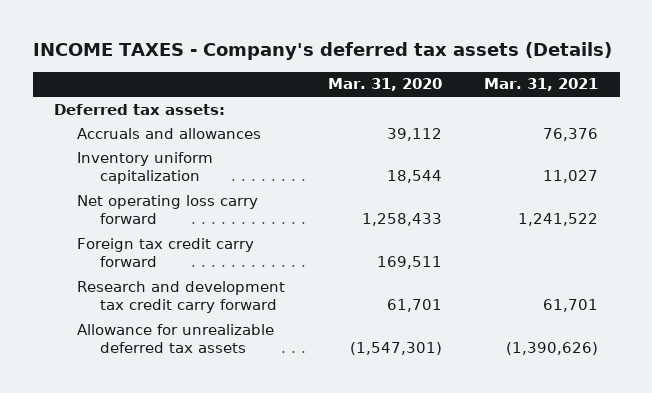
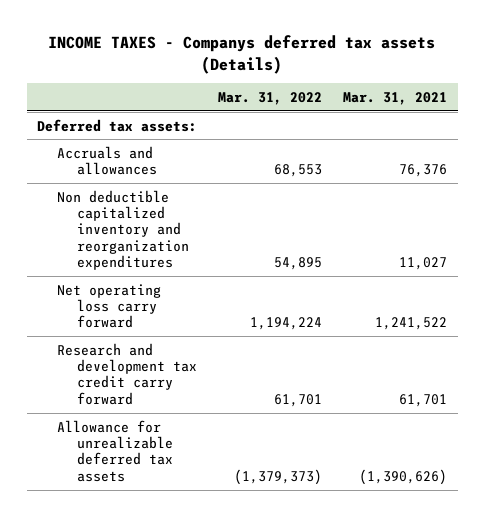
[32,42,612,61] INCOME TAXES - Company's deferred tax assets (Details) -> [48,35,436,74] INCOME TAXES - Companys deferred tax assets (Details)
[327,78,442,92] Mar. 31, 2020 -> none
none -> [218,91,323,105] Mar. 31, 2022
[77,151,214,185] Inventory uniform capitalization -> [56,189,189,271] Non deductible capitalized inventory and reorganization expenditures
[77,237,255,268] Foreign tax credit carry forward -> none

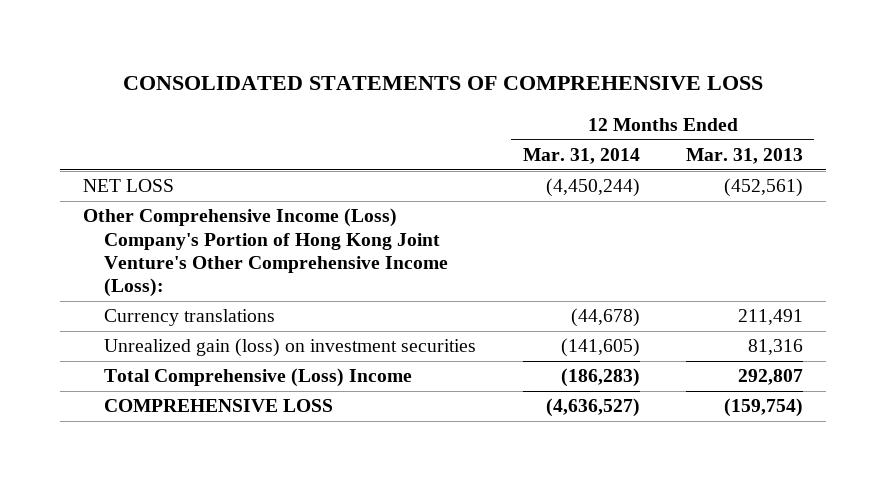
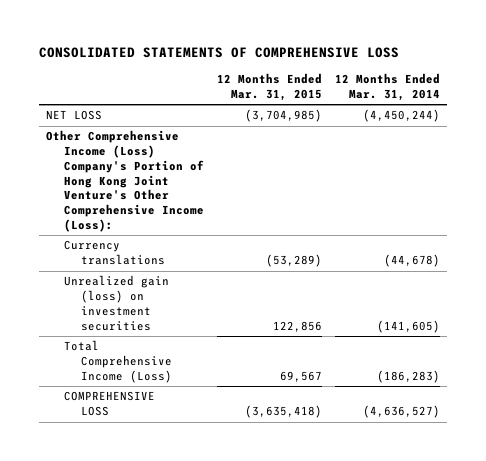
[685,147,803,164] Mar. 31, 2013 -> none
none -> [217,73,323,102] 12 Months Ended Mar. 31, 2015
[104,368,413,388] Total Comprehensive (Loss) Income -> [63,340,173,383] Total Comprehensive Income (Loss)

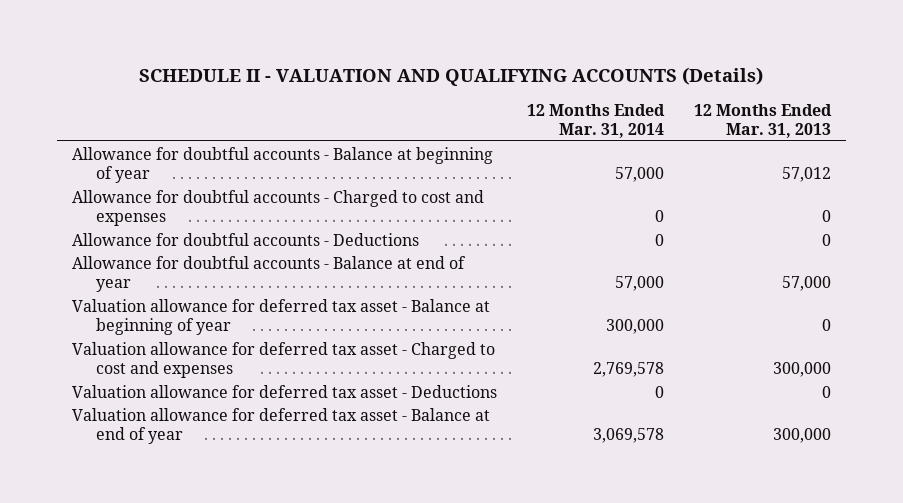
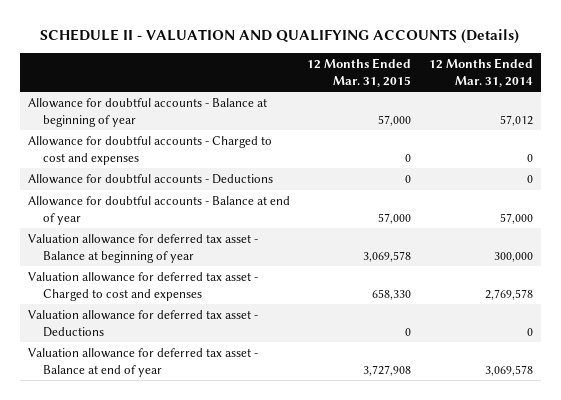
[694,103,833,138] 12 Months Ended Mar. 31, 2013 -> none
none -> [307,58,412,87] 12 Months Ended Mar. 31, 2015
[614,166,664,182] 57,000 -> [499,114,533,126] 57,012

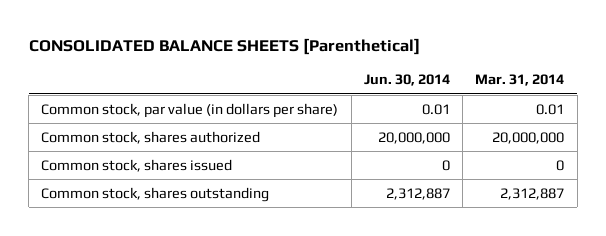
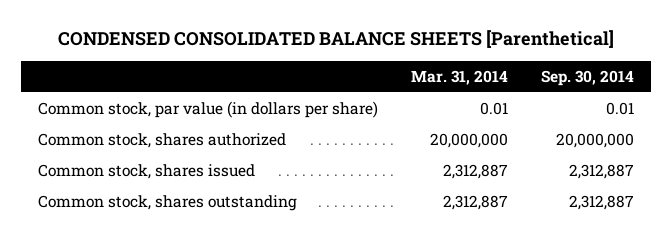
[28,38,420,56] CONSOLIDATED BALANCE SHEETS [Parenthetical] -> [58,30,615,49] CONDENSED CONSOLIDATED BALANCE SHEETS [Parenthetical]
[363,74,450,87] Jun. 30, 2014 -> none
none -> [541,69,635,86] Sep. 30, 2014
[556,159,565,171] 0 -> [443,163,509,179] 2,312,887

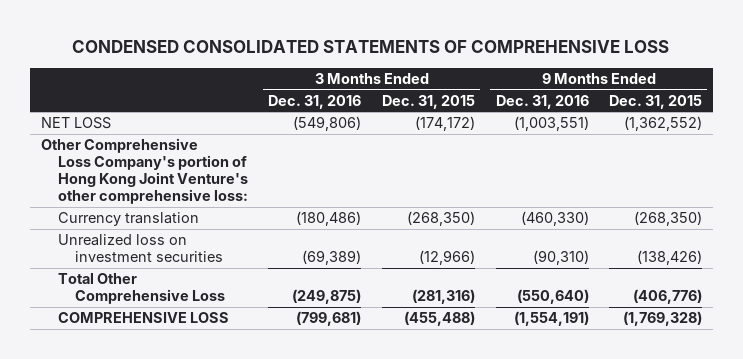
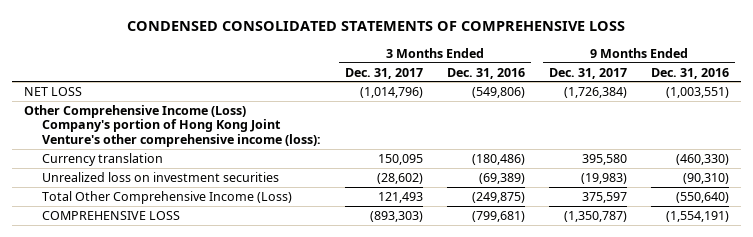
[382,94,476,109] Dec. 31, 2015 -> none
[609,94,703,109] Dec. 31, 2015 -> none
none -> [344,67,423,79] Dec. 31, 2017
none -> [548,67,627,79] Dec. 31, 2017
[40,138,248,205] Other Comprehensive Loss Company's portion of Hong Kong Joint Venture's other comprehensive loss: -> [24,104,321,148] Other Comprehensive Income (Loss) Company's portion of Hong Kong Joint Venture's other comprehensive income (loss):
[57,273,226,305] Total Other Comprehensive Loss -> [41,190,292,204] Total Other Comprehensive Income (Loss)

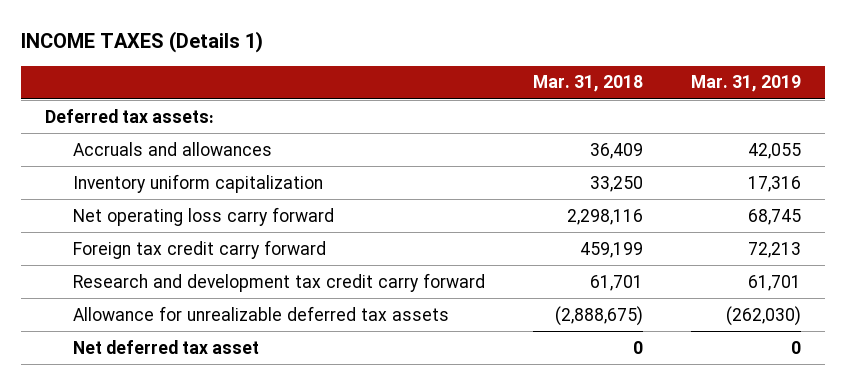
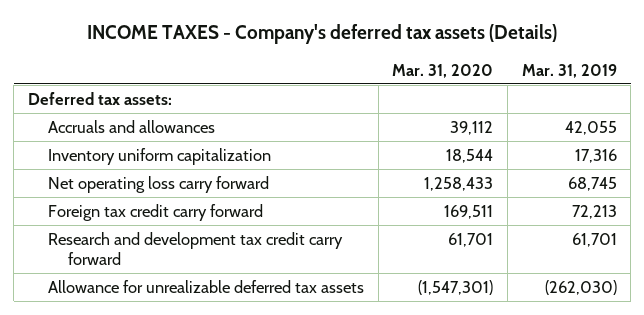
[21,31,264,54] INCOME TAXES (Details 1) -> [87,24,558,45] INCOME TAXES - Company's deferred tax assets (Details)
[532,75,643,93] Mar. 31, 2018 -> none
none -> [392,63,494,78] Mar. 31, 2020
[72,339,259,354] Net deferred tax asset -> none

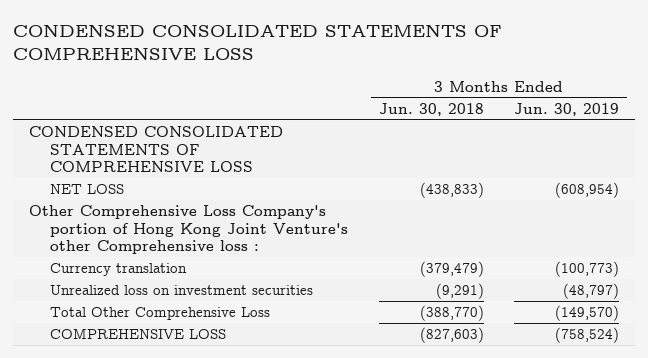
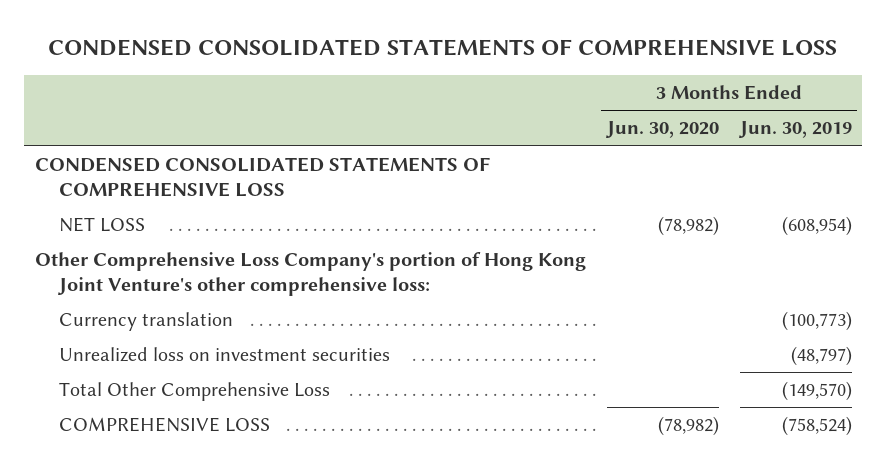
[378,102,484,116] Jun. 30, 2018 -> none
none -> [604,121,719,139] Jun. 30, 2020
[28,205,348,255] Other Comprehensive Loss Company's portion of Hong Kong Joint Venture's other Comprehensive loss : -> [34,252,586,296] Other Comprehensive Loss Company's portion of Hong Kong Joint Venture's other comprehensive loss:

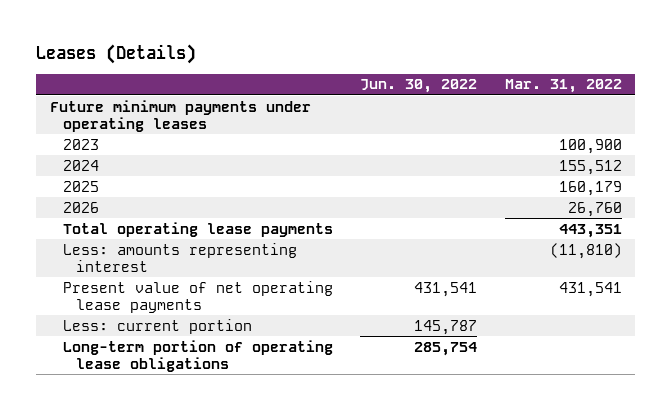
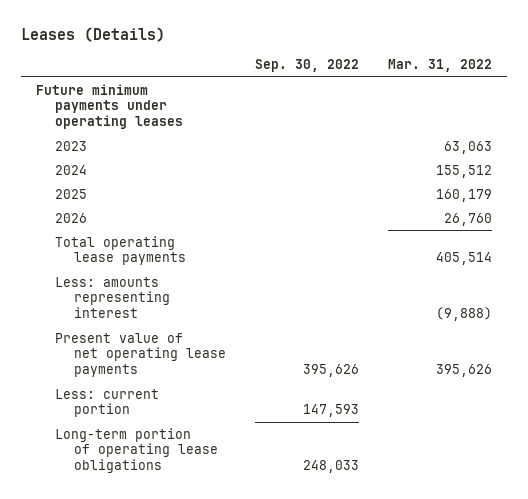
[360,79,478,94] Jun. 30, 2022 -> none
none -> [254,59,359,73] Sep. 30, 2022
[558,138,622,154] 100,900 -> [444,140,493,154] 63,063
[558,223,622,238] 443,351 -> [436,252,493,266] 405,514
[549,242,622,259] (11,810) -> [436,306,493,321] (9,888)
[558,281,622,297] 431,541 -> [436,363,493,377] 395,626

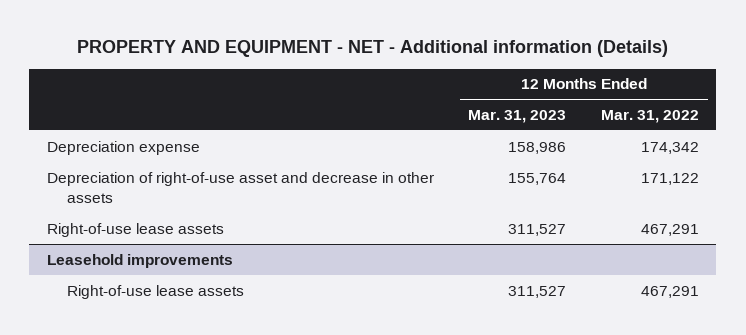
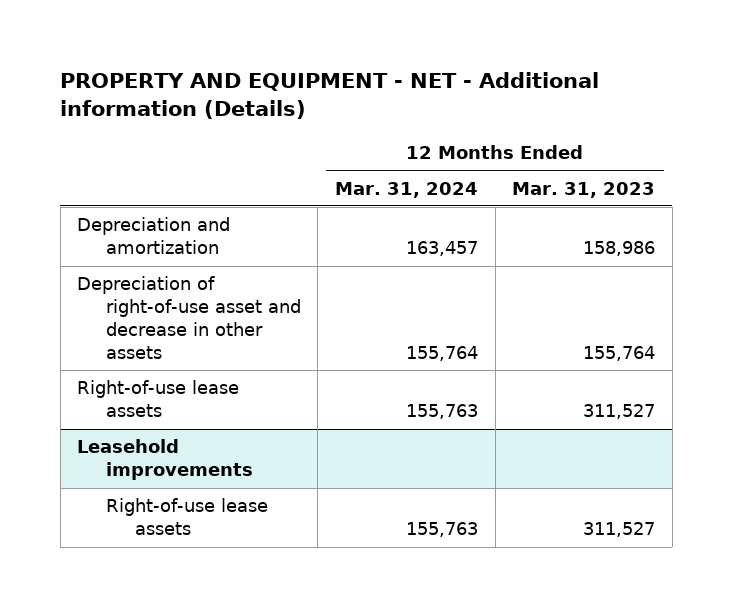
[601,109,700,123] Mar. 31, 2022 -> none
none -> [334,181,478,198] Mar. 31, 2024
[46,140,200,155] Depreciation expense -> [77,217,231,255] Depreciation and amortization

